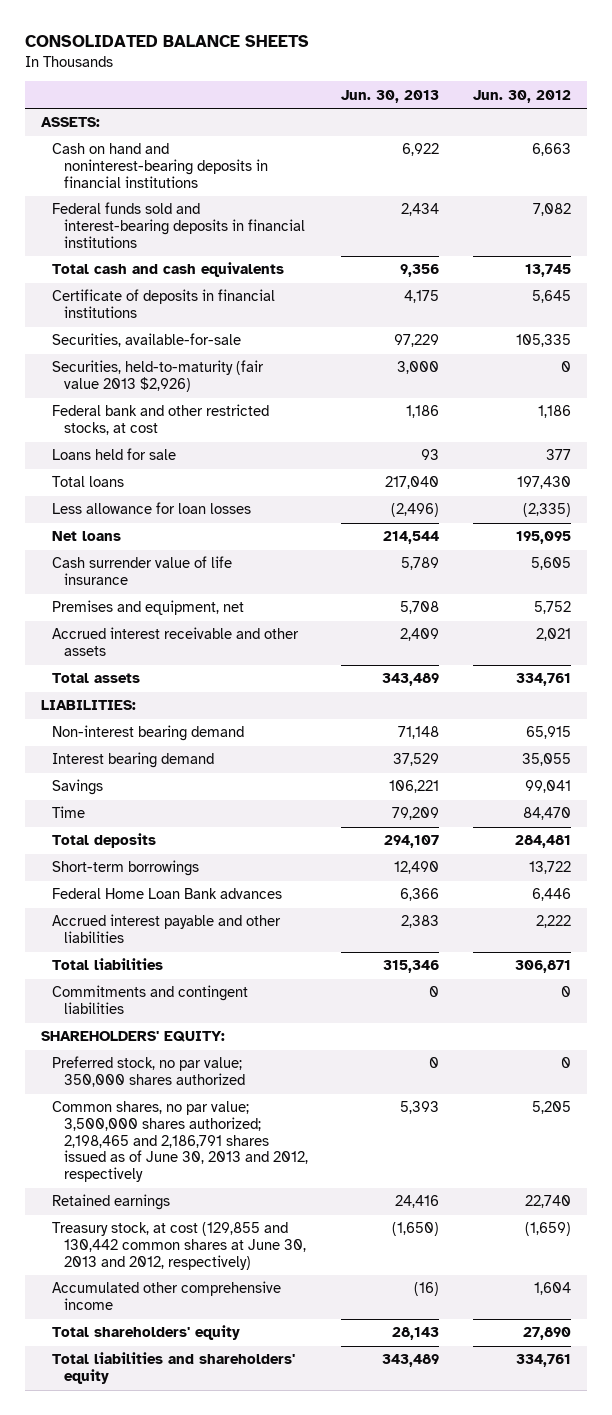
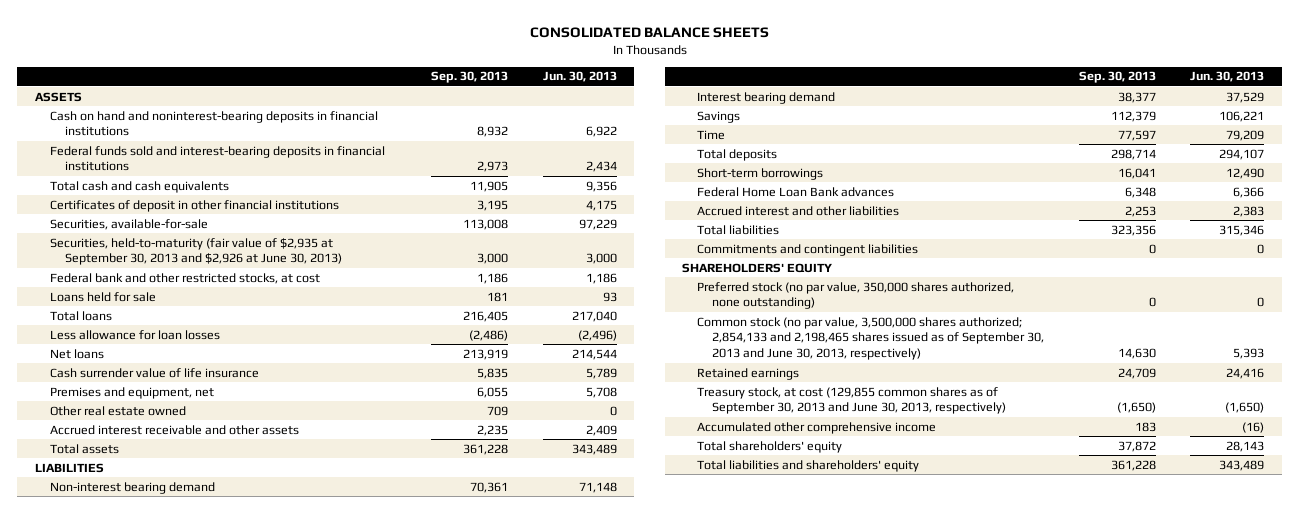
[472,89,571,103] Jun. 30, 2012 -> none
none -> [431,71,509,84] Sep. 30, 2013
[41,117,101,128] ASSETS: -> [34,91,82,102] ASSETS
[52,289,276,319] Certificate of deposits in financial institutions -> [49,199,339,212] Certificates of deposit in other financial institutions
[52,360,265,393] Securities, held-to-maturity (fair value 2013 $2,926) -> [49,237,342,266] Securities, held-to-maturity (fair value of $2,935 at September 30, 2013 and $2,926 at June 30, 2013)
none -> [49,405,186,416] Other real estate owned
[41,700,137,711] LIABILITIES: -> [34,462,104,473] LIABILITIES
[52,914,282,944] Accrued interest payable and other liabilities -> [697,205,900,216] Accrued interest and other liabilities
[41,1031,226,1043] SHAREHOLDERS' EQUITY: -> [682,262,833,273] SHAREHOLDERS' EQUITY
[52,1056,245,1088] Preferred stock, no par value; 350,000 shares authorized -> [697,281,1015,310] Preferred stock (no par value, 350,000 shares authorized, none outstanding)
[52,1101,308,1183] Common shares, no par value; 3,500,000 shares authorized; 2,198,465 and 2,186,791 shares issued as of June 30, 2013 and 2012, respectively -> [697,316,1045,361] Common stock (no par value, 3,500,000 shares authorized; 2,854,133 and 2,198,465 shares issued as of September 30, 2013 and June 30, 2013, respectively)
[52,1222,306,1270] Treasury stock, at cost (129,855 and 130,442 common shares at June 30, 2013 and 2012, respectively) -> [697,386,1007,415] Treasury stock, at cost (129,855 common shares as of September 30, 2013 and June 30, 2013, respectively)

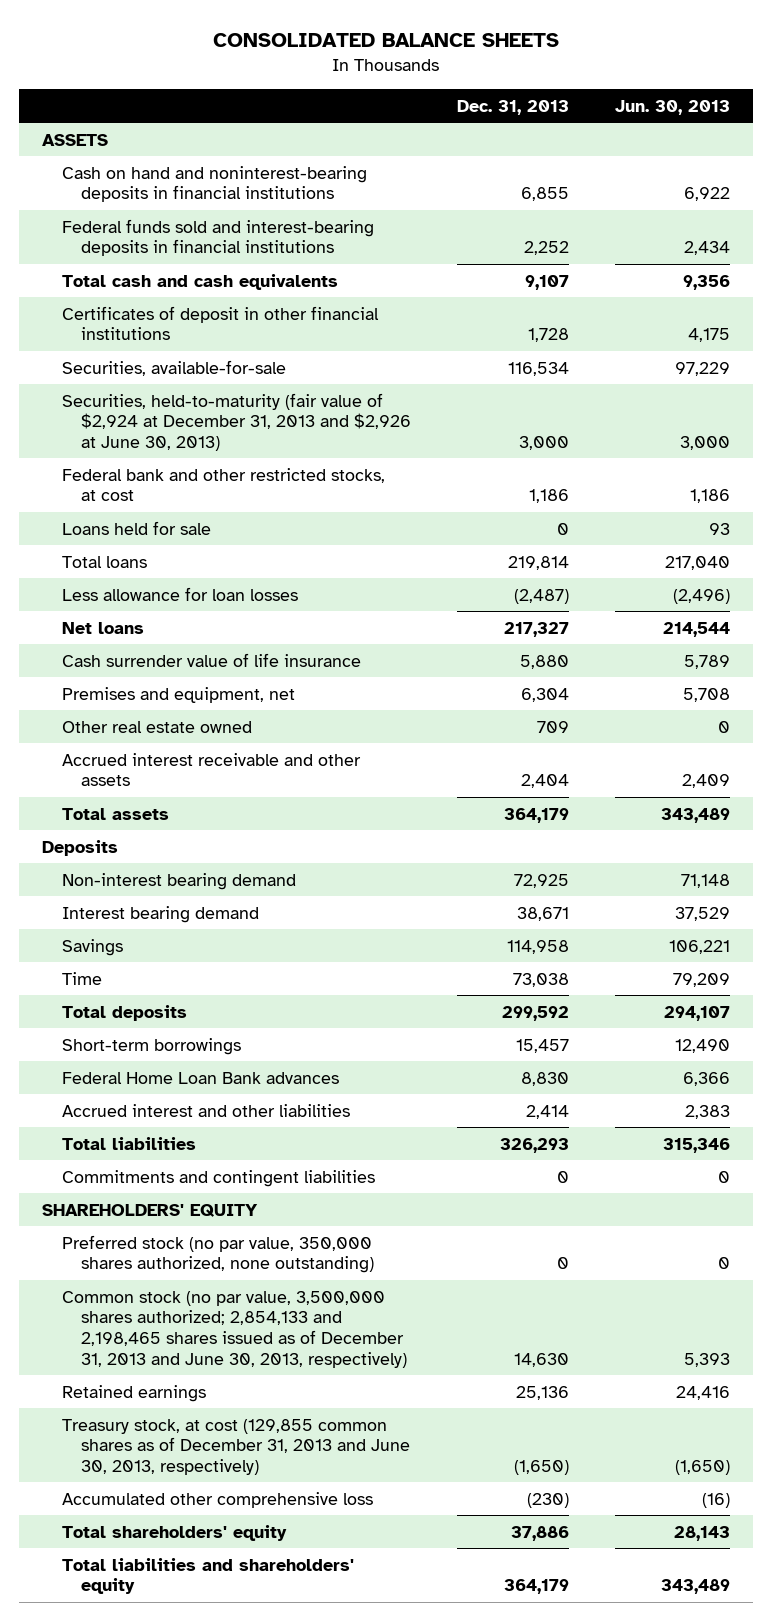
[431,71,509,84] Sep. 30, 2013 -> none
none -> [457,99,570,115] Dec. 31, 2013
[49,237,342,266] Securities, held-to-maturity (fair value of $2,935 at September 30, 2013 and $2,926 at June 30, 2013) -> [61,392,411,451] Securities, held-to-maturity (fair value of $2,924 at December 31, 2013 and $2,926 at June 30, 2013)
[34,462,104,473] LIABILITIES -> none
none -> [42,839,119,856] Deposits
[697,316,1045,361] Common stock (no par value, 3,500,000 shares authorized; 2,854,133 and 2,198,465 shares issued as of September 30, 2013 and June 30, 2013, respectively) -> [61,1290,407,1368] Common stock (no par value, 3,500,000 shares authorized; 2,854,133 and 2,198,465 shares issued as of December 31, 2013 and June 30, 2013, respectively)
[697,386,1007,415] Treasury stock, at cost (129,855 common shares as of September 30, 2013 and June 30, 2013, respectively) -> [61,1418,410,1475] Treasury stock, at cost (129,855 common shares as of December 31, 2013 and June 30, 2013, respectively)
[697,421,937,434] Accumulated other comprehensive income -> [61,1491,373,1508] Accumulated other comprehensive loss

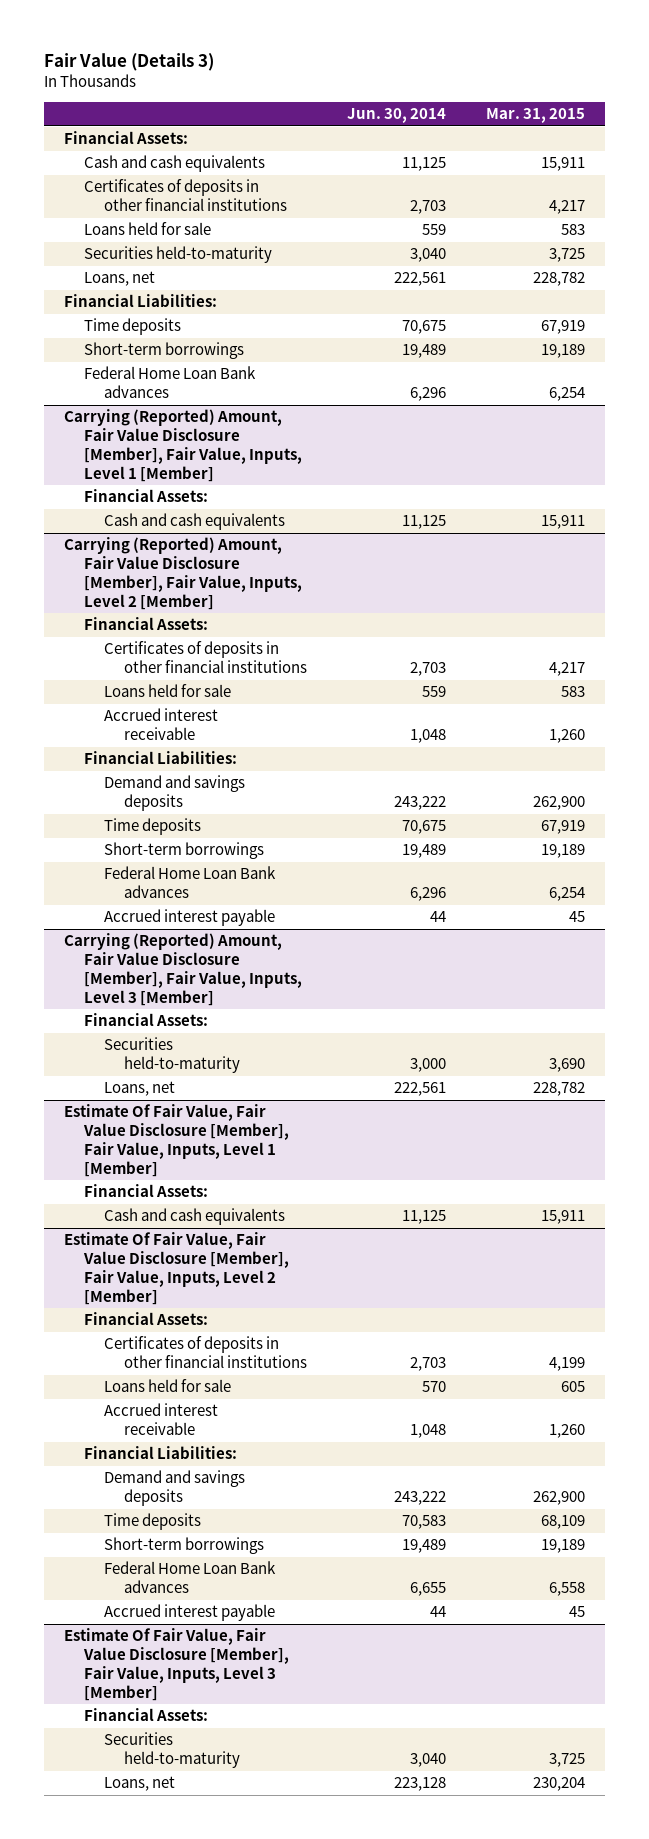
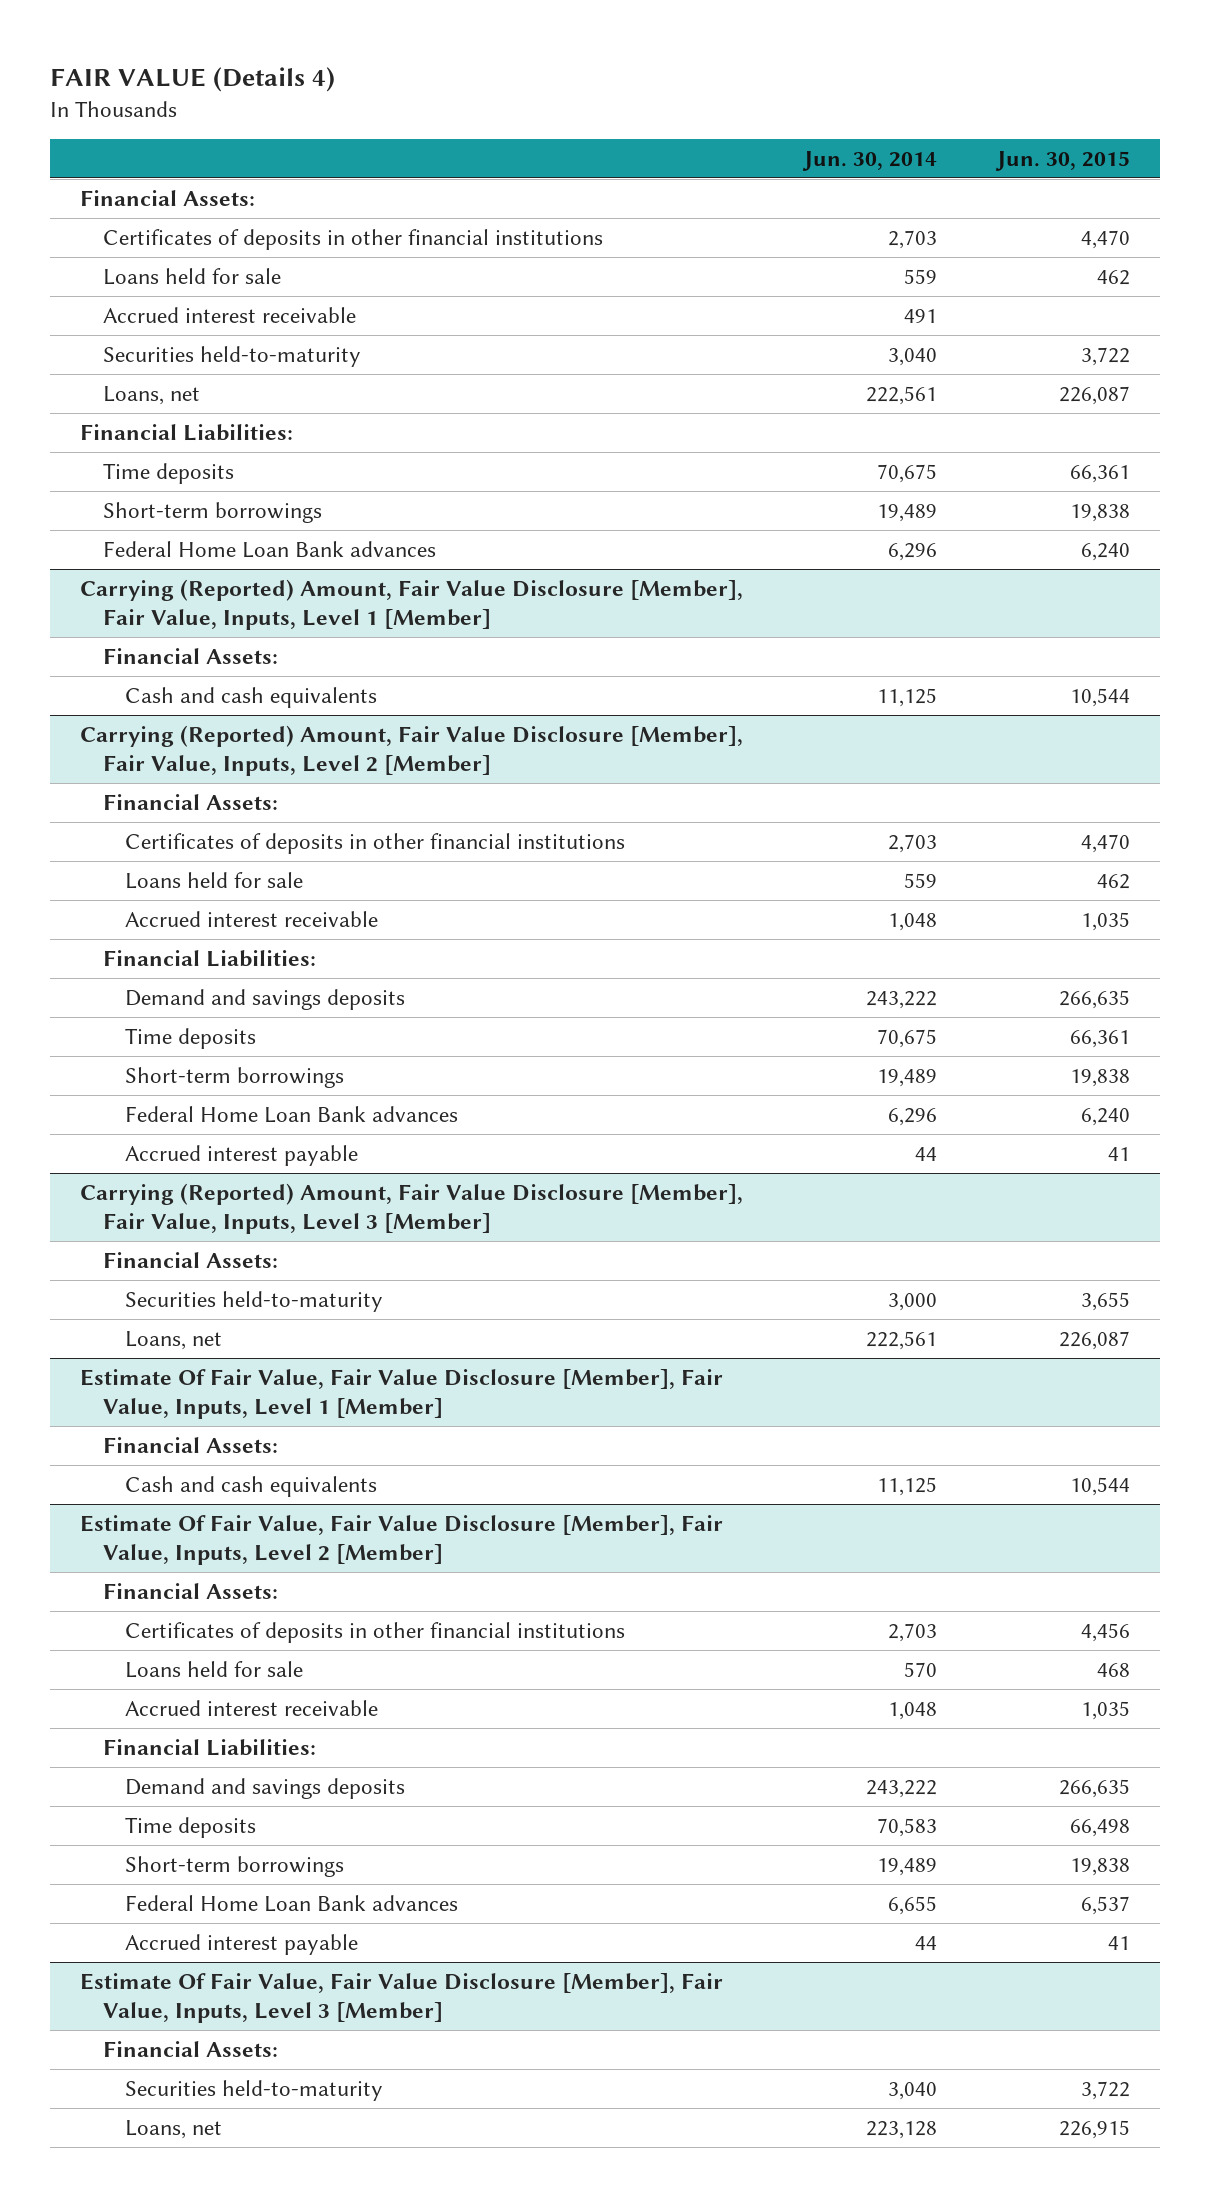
[44,53,215,72] Fair Value (Details 3) -> [50,66,336,92] FAIR VALUE (Details 4)
[486,108,586,124] Mar. 31, 2015 -> none
none -> [994,151,1130,172] Jun. 30, 2015
[84,155,266,173] Cash and cash equivalents -> none
none -> [102,306,356,323] Accrued interest receivable

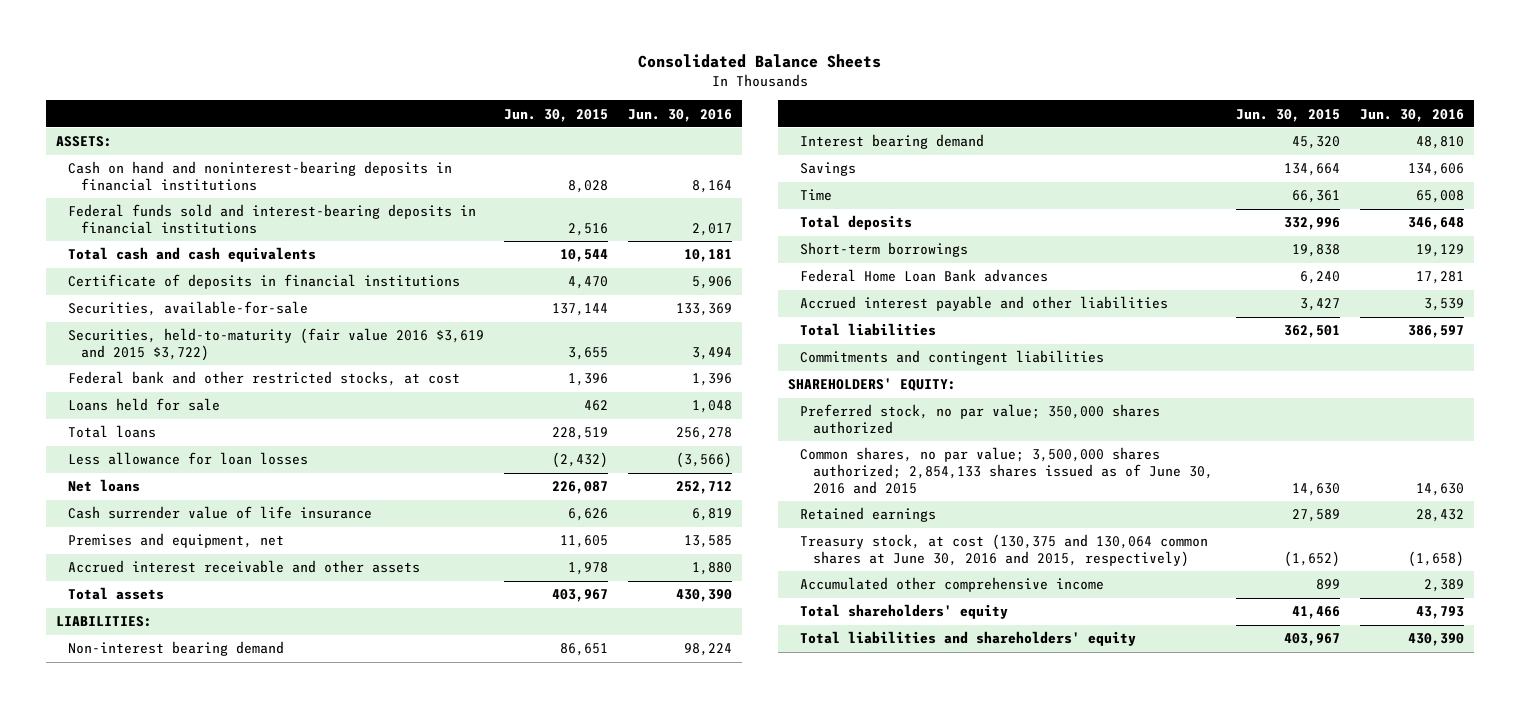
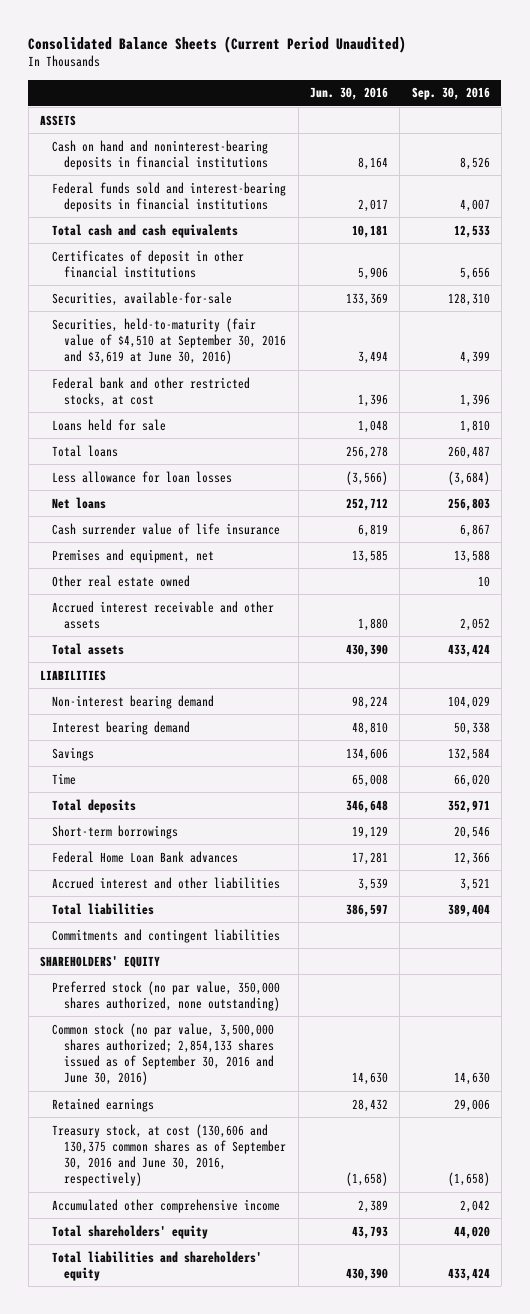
[638,54,882,69] Consolidated Balance Sheets -> [28,35,407,53] Consolidated Balance Sheets (Current Period Unaudited)
[504,108,609,122] Jun. 30, 2015 -> none
none -> [411,87,490,101] Sep. 30, 2016
[55,136,112,148] ASSETS: -> [40,114,77,126] ASSETS
[68,274,461,290] Certificate of deposits in financial institutions -> [52,249,245,278] Certificates of deposit in other financial institutions
[68,328,485,361] Securities, held-to-maturity (fair value 2016 $3,619 and 2015 $3,722) -> [52,317,287,365] Securities, held-to-maturity (fair value of $4,510 at September 30, 2016 and $3,619 at June 30, 2016)
none -> [52,574,191,587] Other real estate owned
[55,616,152,628] LIABILITIES: -> [40,669,107,681] LIABILITIES
[800,296,1169,312] Accrued interest payable and other liabilities -> [52,876,281,889] Accrued interest and other liabilities
[787,378,956,392] SHAREHOLDERS' EQUITY: -> [40,955,161,968] SHAREHOLDERS' EQUITY
[800,404,1161,434] Preferred stock, no par value; 350,000 shares authorized -> [52,980,281,1011] Preferred stock (no par value, 350,000 shares authorized, none outstanding)
[800,447,1213,494] Common shares, no par value; 3,500,000 shares authorized; 2,854,133 shares issued as of June 30, 2016 and 2015 -> [52,1022,275,1086] Common stock (no par value, 3,500,000 shares authorized; 2,854,133 shares issued as of September 30, 2016 and June 30, 2016)
[800,534,1209,567] Treasury stock, at cost (130,375 and 130,064 common shares at June 30, 2016 and 2015, respectively) -> [52,1123,287,1187] Treasury stock, at cost (130,606 and 130,375 common shares as of September 30, 2016 and June 30, 2016, respectively)

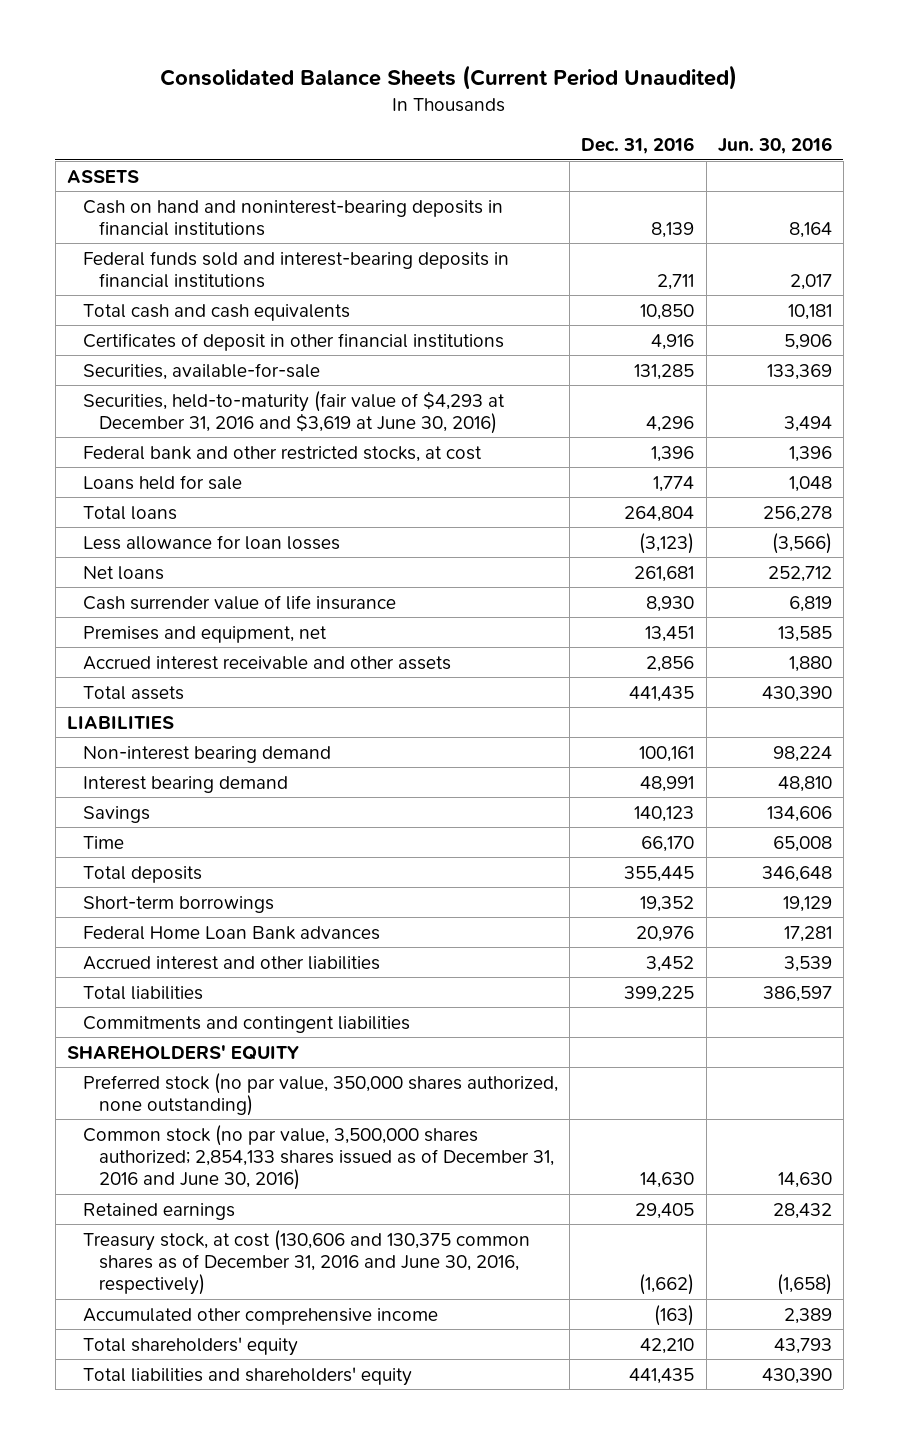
[411,87,490,101] Sep. 30, 2016 -> none
none -> [581,137,695,155] Dec. 31, 2016
[52,317,287,365] Securities, held-to-maturity (fair value of $4,510 at September 30, 2016 and $3,619 at June 30, 2016) -> [83,390,506,434] Securities, held-to-maturity (fair value of $4,293 at December 31, 2016 and $3,619 at June 30, 2016)
[52,574,191,587] Other real estate owned -> none
[52,1022,275,1086] Common stock (no par value, 3,500,000 shares authorized; 2,854,133 shares issued as of September 30, 2016 and June 30, 2016) -> [83,1124,555,1191] Common stock (no par value, 3,500,000 shares authorized; 2,854,133 shares issued as of December 31, 2016 and June 30, 2016)
[52,1123,287,1187] Treasury stock, at cost (130,606 and 130,375 common shares as of September 30, 2016 and June 30, 2016, respectively) -> [83,1229,531,1296] Treasury stock, at cost (130,606 and 130,375 common shares as of December 31, 2016 and June 30, 2016, respectively)

